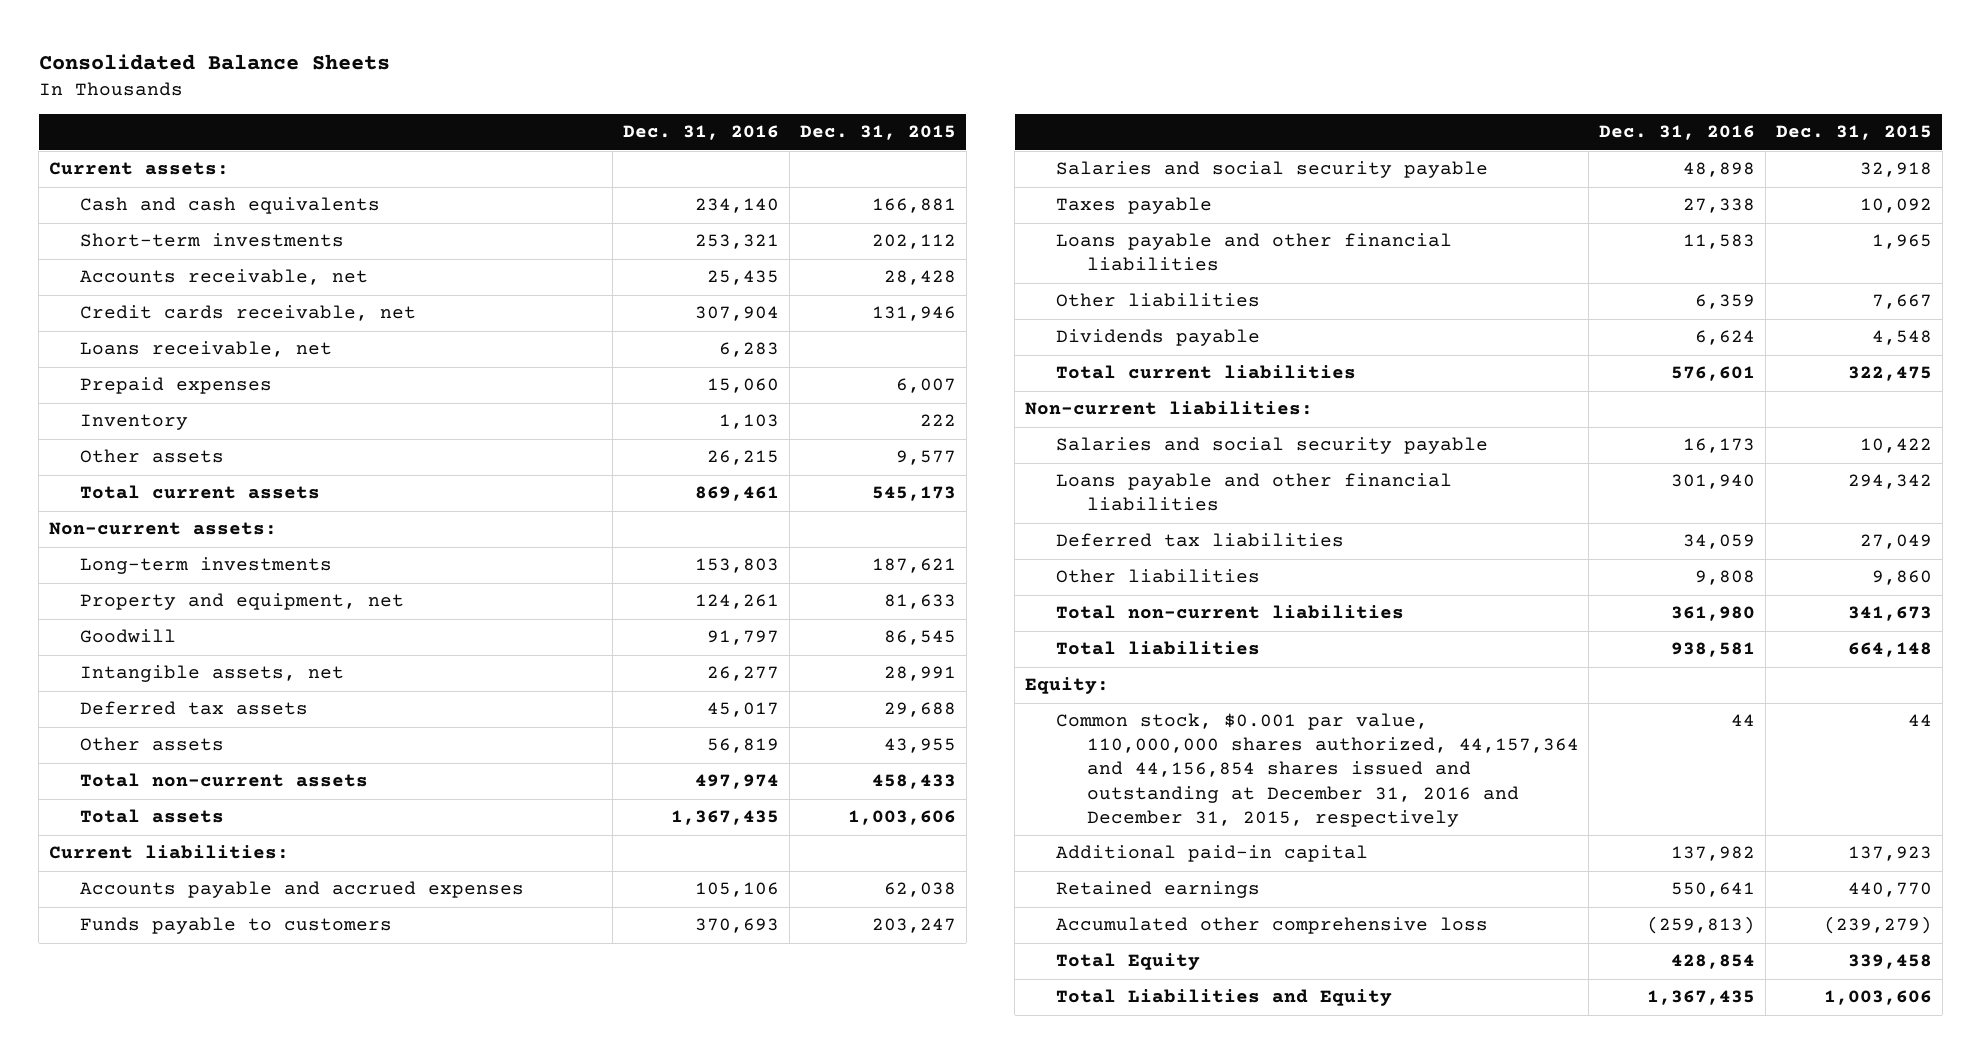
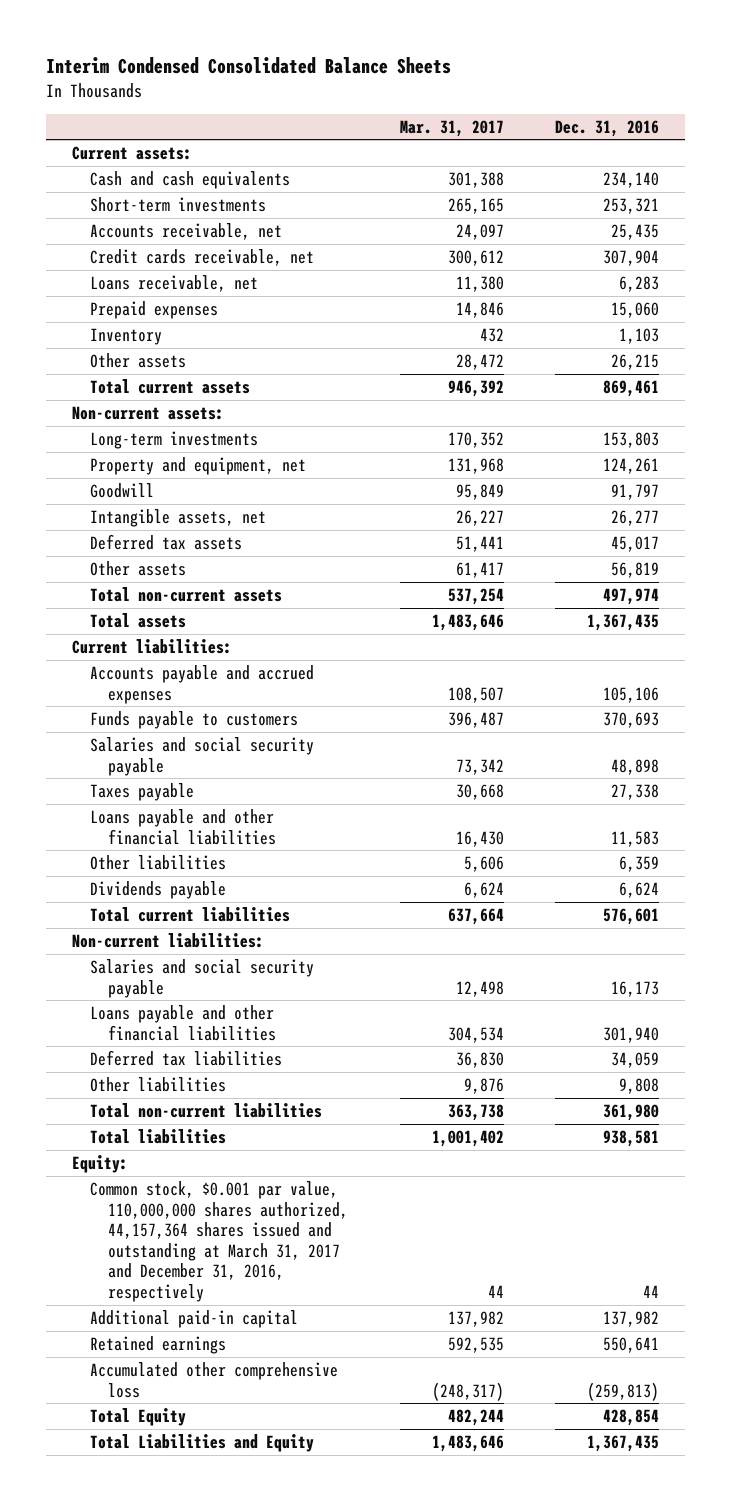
[38,53,390,70] Consolidated Balance Sheets -> [46,57,452,75] Interim Condensed Consolidated Balance Sheets
[799,125,956,141] Dec. 31, 2015 -> none
none -> [399,119,504,137] Mar. 31, 2017
[1055,713,1579,827] Common stock, $0.001 par value, 110,000,000 shares authorized, 44,157,364 and 44,156,854 shares issued and outstanding at December 31, 2016 and December 31, 2015, respectively -> [90,1180,349,1303] Common stock, $0.001 par value, 110,000,000 shares authorized, 44,157,364 shares issued and outstanding at March 31, 2017 and December 31, 2016, respectively

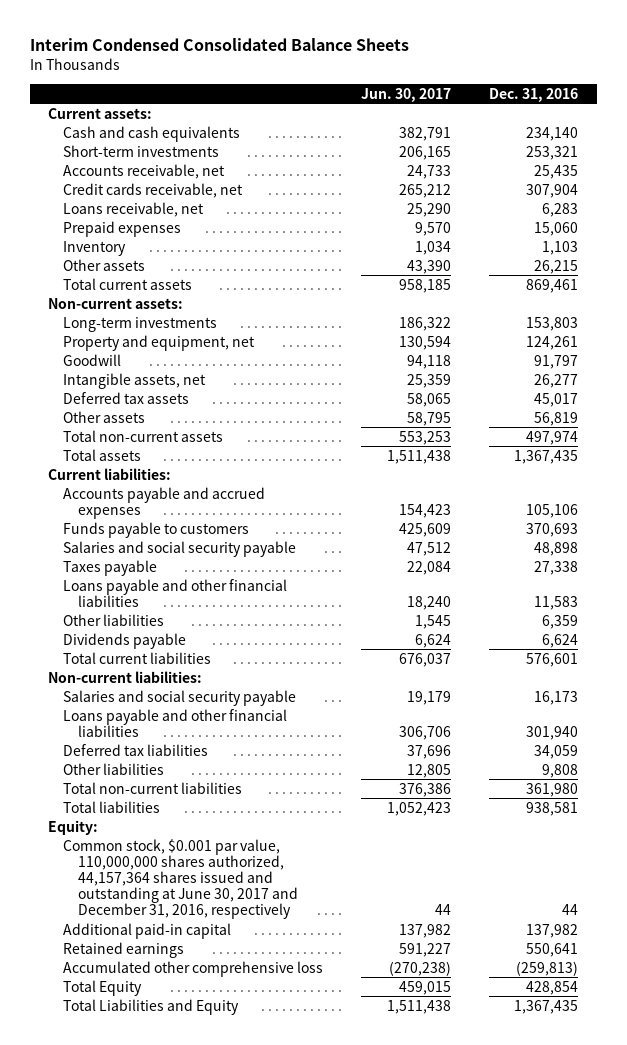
[399,119,504,137] Mar. 31, 2017 -> none
none -> [361,87,452,102] Jun. 30, 2017
[90,1180,349,1303] Common stock, $0.001 par value, 110,000,000 shares authorized, 44,157,364 shares issued and outstanding at March 31, 2017 and December 31, 2016, respectively -> [63,838,299,919] Common stock, $0.001 par value, 110,000,000 shares authorized, 44,157,364 shares issued and outstanding at June 30, 2017 and December 31, 2016, respectively

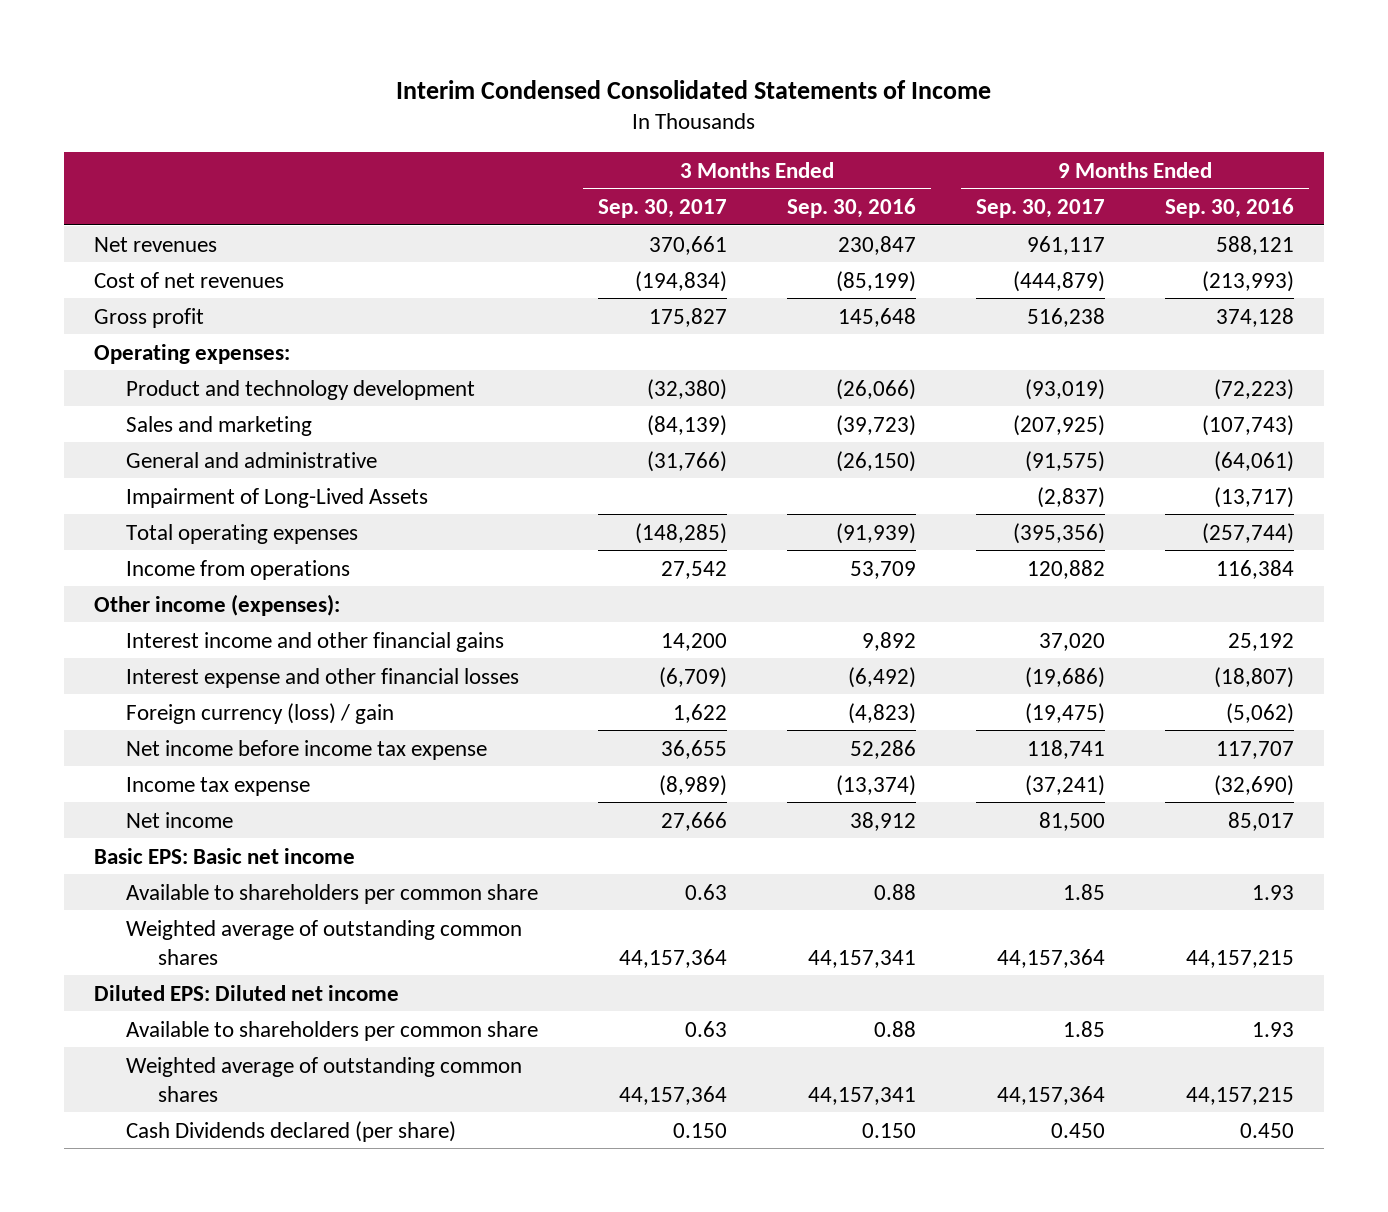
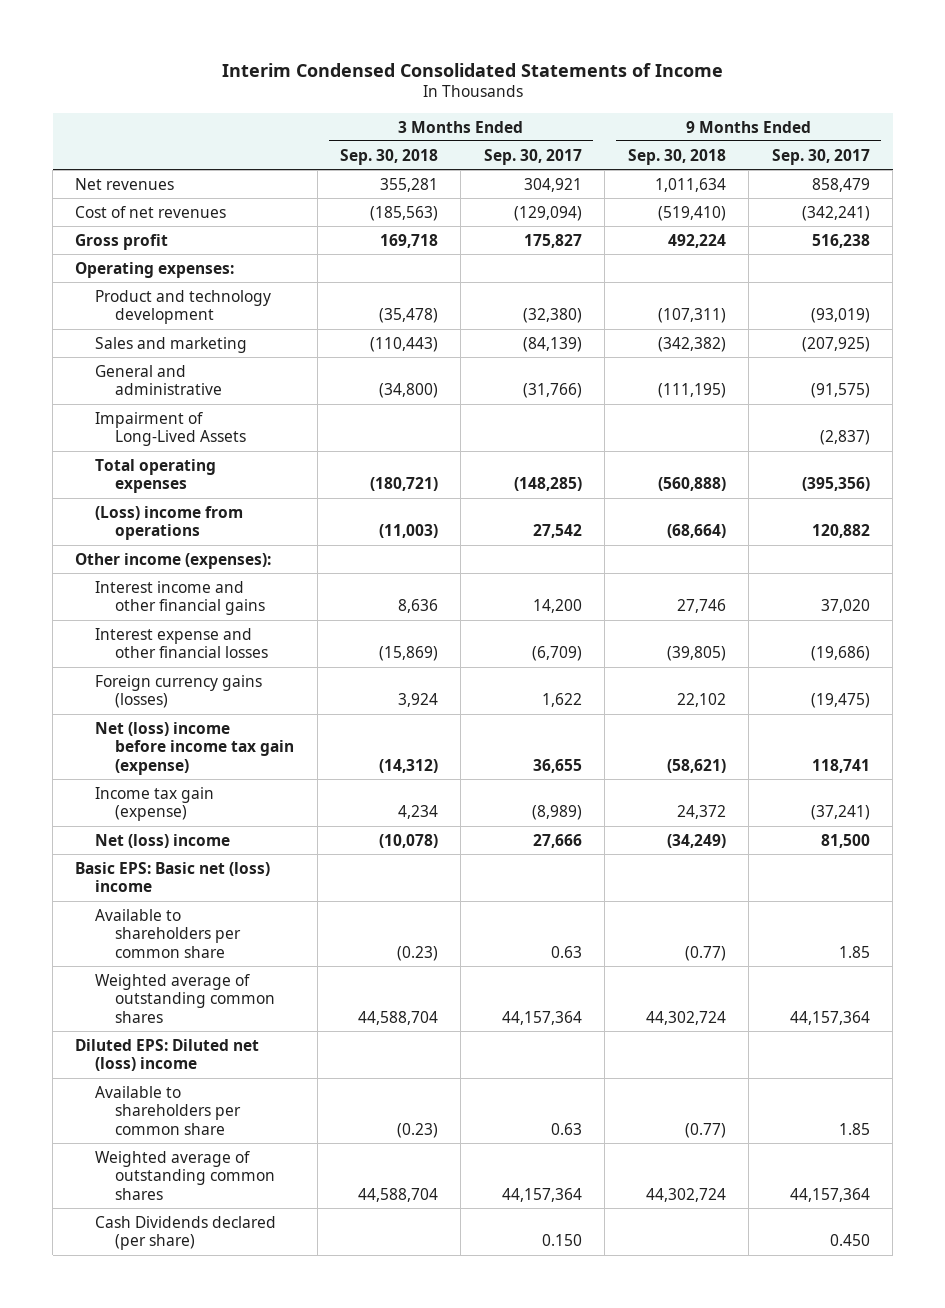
[786,197,916,218] Sep. 30, 2016 -> none
[1164,197,1294,218] Sep. 30, 2016 -> none
none -> [339,148,438,165] Sep. 30, 2018
none -> [627,148,726,165] Sep. 30, 2018
[648,235,727,255] 370,661 -> [523,177,582,192] 304,921
[1026,235,1105,255] 961,117 -> [811,177,870,192] 858,479
[634,270,727,292] (194,834) -> [513,205,582,221] (129,094)
[1012,270,1105,292] (444,879) -> [801,205,870,221] (342,241)
[125,559,350,580] Income from operations -> [95,505,244,541] (Loss) income from operations
[125,702,394,724] Foreign currency (loss) / gain -> [95,674,263,709] Foreign currency gains (losses)
[125,739,487,760] Net income before income tax expense -> [95,721,295,776] Net (loss) income before income tax gain (expense)
[125,776,310,796] Income tax expense -> [95,786,215,822] Income tax gain (expense)
[125,811,233,828] Net income -> [95,833,231,848] Net (loss) income
[93,847,355,864] Basic EPS: Basic net income -> [75,861,271,893] Basic EPS: Basic net (loss) income
[93,984,399,1001] Diluted EPS: Diluted net income -> [75,1038,260,1072] Diluted EPS: Diluted net (loss) income

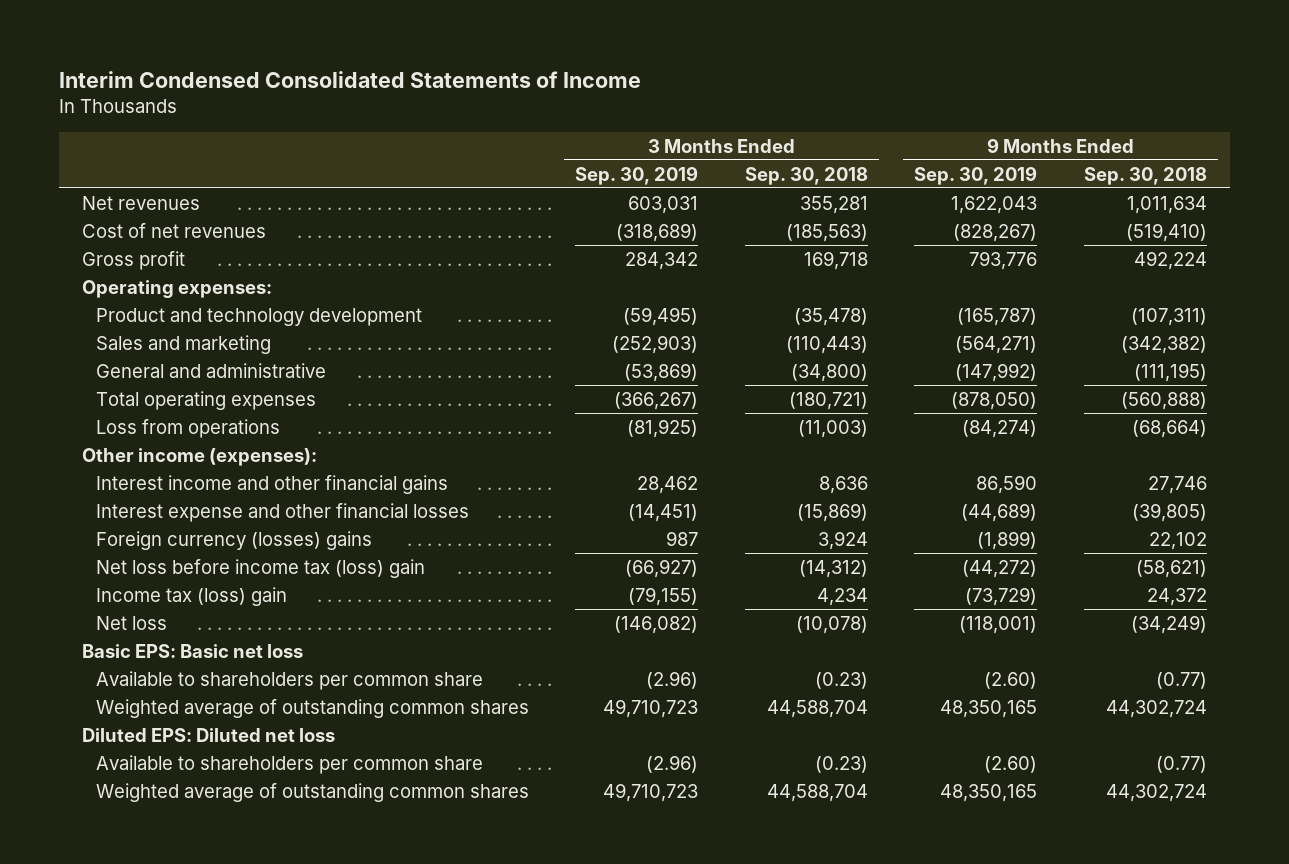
[483,148,582,165] Sep. 30, 2017 -> none
[771,148,870,165] Sep. 30, 2017 -> none
none -> [575,165,699,185] Sep. 30, 2019
none -> [914,165,1038,185] Sep. 30, 2019
[95,411,247,447] Impairment of Long-Lived Assets -> none
[95,505,244,541] (Loss) income from operations -> [95,418,280,438] Loss from operations
[95,674,263,709] Foreign currency gains (losses) -> [95,530,372,550] Foreign currency (losses) gains
[95,721,295,776] Net (loss) income before income tax gain (expense) -> [95,558,425,578] Net loss before income tax (loss) gain
[95,786,215,822] Income tax gain (expense) -> [95,586,287,606] Income tax (loss) gain
[95,833,231,848] Net (loss) income -> [95,615,167,630] Net loss
[75,861,271,893] Basic EPS: Basic net (loss) income -> [82,643,304,658] Basic EPS: Basic net loss
[75,1038,260,1072] Diluted EPS: Diluted net (loss) income -> [82,727,336,742] Diluted EPS: Diluted net loss
[95,1215,277,1251] Cash Dividends declared (per share) -> none

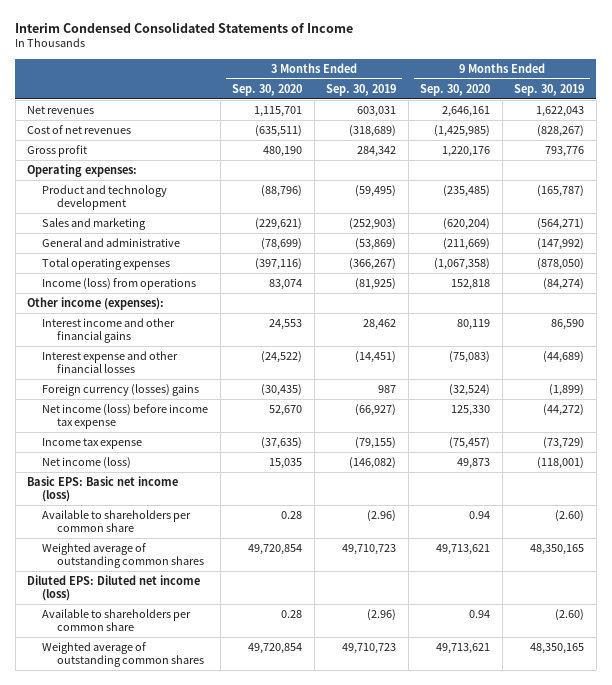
[744,166,868,185] Sep. 30, 2018 -> none
[1083,166,1207,185] Sep. 30, 2018 -> none
none -> [232,83,303,96] Sep. 30, 2020
none -> [420,83,491,96] Sep. 30, 2020
[95,418,280,438] Loss from operations -> [42,278,197,291] Income (loss) from operations
[95,558,425,578] Net loss before income tax (loss) gain -> [42,404,209,430] Net income (loss) before income tax expense
[95,586,287,606] Income tax (loss) gain -> [42,438,143,450] Income tax expense
[95,615,167,630] Net loss -> [42,457,132,470] Net income (loss)
[82,643,304,658] Basic EPS: Basic net loss -> [27,476,179,503] Basic EPS: Basic net income (loss)
[82,727,336,742] Diluted EPS: Diluted net loss -> [27,575,201,602] Diluted EPS: Diluted net income (loss)

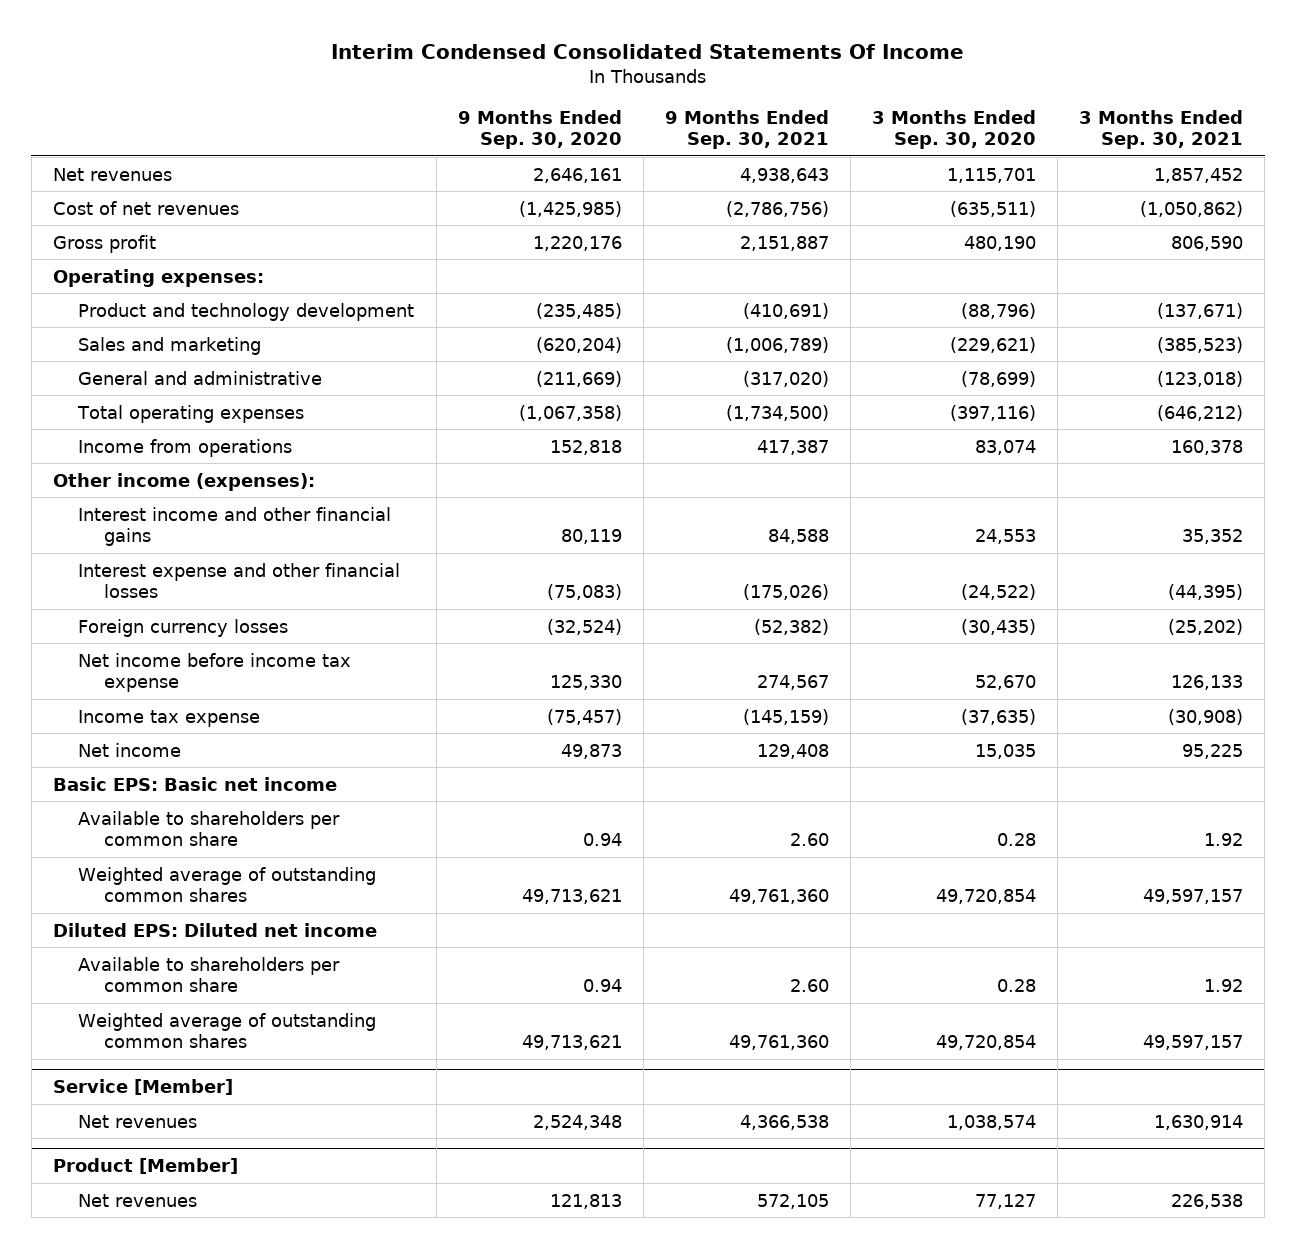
[15,21,354,33] Interim Condensed Consolidated Statements of Income -> [331,43,965,59] Interim Condensed Consolidated Statements Of Income
[326,83,397,96] Sep. 30, 2019 -> none
[514,83,585,96] Sep. 30, 2019 -> none
none -> [664,109,829,150] 9 Months Ended Sep. 30, 2021
none -> [1079,109,1244,150] 3 Months Ended Sep. 30, 2021
[42,278,197,291] Income (loss) from operations -> [78,438,293,457] Income from operations
[42,384,200,397] Foreign currency (losses) gains -> [78,618,289,637] Foreign currency losses
[42,404,209,430] Net income (loss) before income tax expense -> [78,652,352,692] Net income before income tax expense
[42,457,132,470] Net income (loss) -> [78,742,182,757] Net income
[27,476,179,503] Basic EPS: Basic net income (loss) -> [53,776,338,791] Basic EPS: Basic net income
[27,575,201,602] Diluted EPS: Diluted net income (loss) -> [53,922,378,937] Diluted EPS: Diluted net income
none -> [53,1079,234,1096] Service [Member]
none -> [78,1114,198,1128] Net revenues
none -> [53,1158,239,1175] Product [Member]
none -> [78,1193,198,1207] Net revenues

